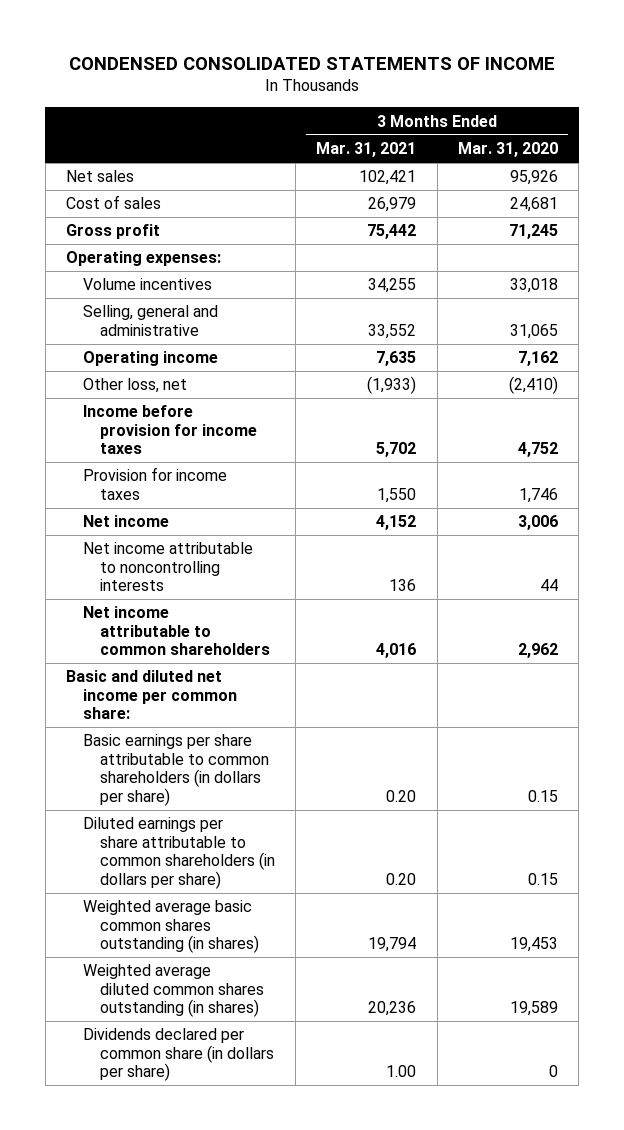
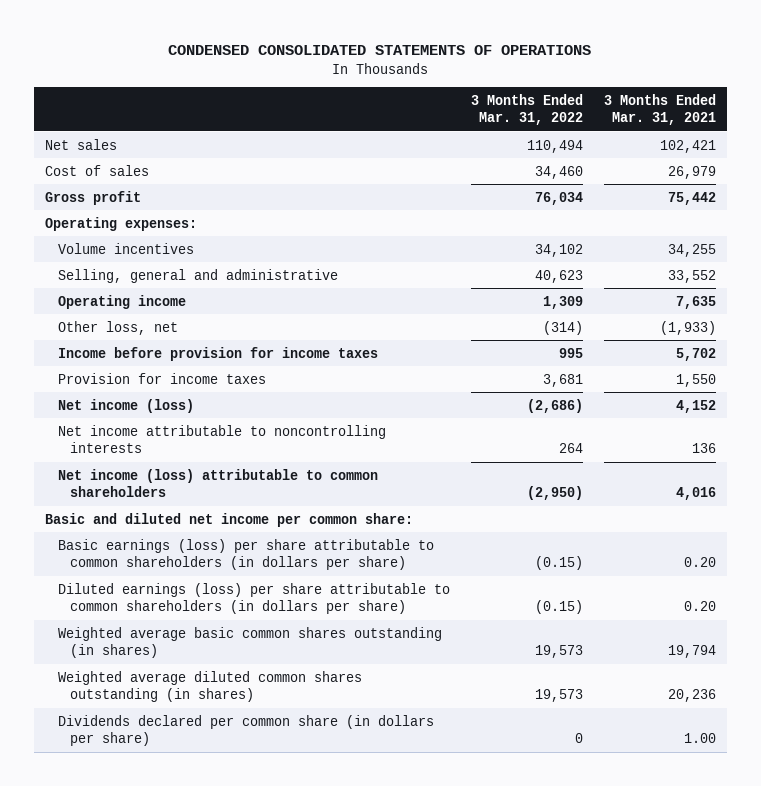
[68,56,555,70] CONDENSED CONSOLIDATED STATEMENTS OF INCOME -> [168,45,592,56] CONDENSED CONSOLIDATED STATEMENTS OF OPERATIONS
[457,142,558,158] Mar. 31, 2020 -> none
none -> [470,93,583,125] 3 Months Ended Mar. 31, 2022
[82,515,169,528] Net income -> [57,398,194,413] Net income (loss)
[82,606,270,656] Net income attributable to common shareholders -> [57,468,378,497] Net income (loss) attributable to common shareholders
[82,734,269,806] Basic earnings per share attributable to common shareholders (in dollars per share) -> [57,538,434,570] Basic earnings (loss) per share attributable to common shareholders (in dollars per share)
[82,817,275,889] Diluted earnings per share attributable to common shareholders (in dollars per share) -> [57,582,450,614] Diluted earnings (loss) per share attributable to common shareholders (in dollars per share)

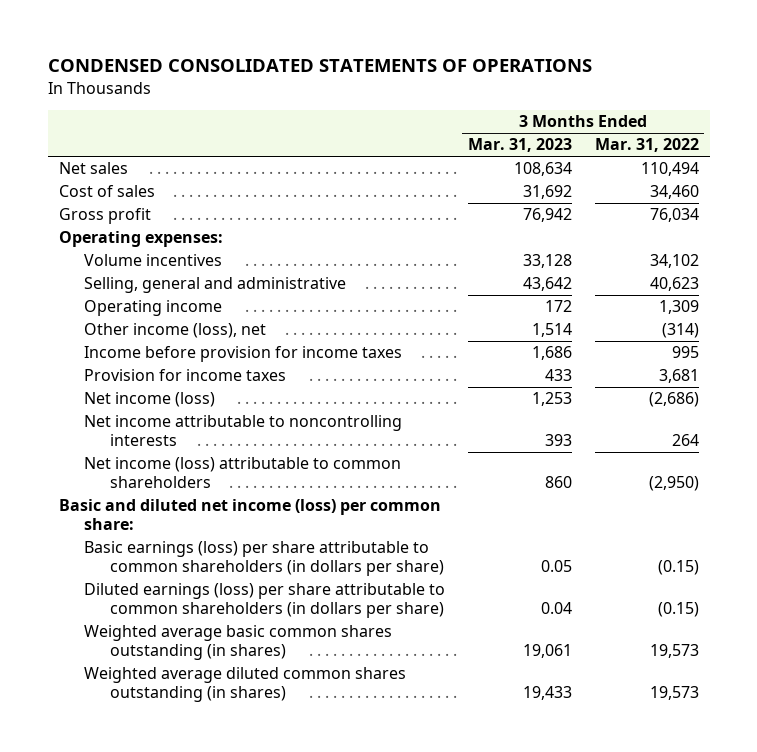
[604,93,717,125] 3 Months Ended Mar. 31, 2021 -> none
none -> [468,138,573,153] Mar. 31, 2023
[57,320,178,335] Other loss, net -> [84,323,267,339] Other income (loss), net
[44,512,413,527] Basic and diluted net income per common share: -> [58,499,441,531] Basic and diluted net income (loss) per common share:
[57,714,434,746] Dividends declared per common share (in dollars per share) -> none

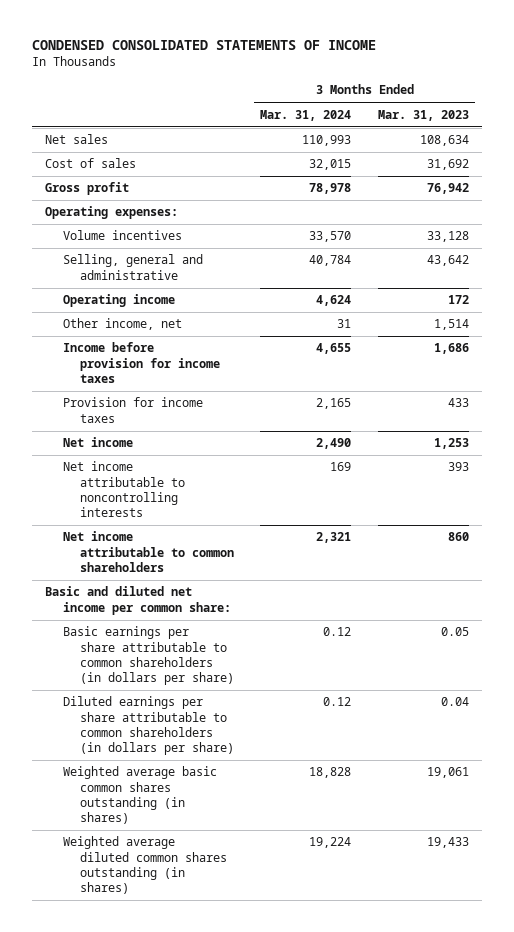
[47,59,592,73] CONDENSED CONSOLIDATED STATEMENTS OF OPERATIONS -> [32,40,377,51] CONDENSED CONSOLIDATED STATEMENTS OF INCOME
[594,138,699,153] Mar. 31, 2022 -> none
none -> [260,109,352,121] Mar. 31, 2024
[84,323,267,339] Other income (loss), net -> [62,318,182,331] Other income, net
[84,392,216,408] Net income (loss) -> [62,437,133,448] Net income
[84,457,402,489] Net income (loss) attributable to common shareholders -> [62,531,234,572] Net income attributable to common shareholders
[58,499,441,531] Basic and diluted net income (loss) per common share: -> [45,586,231,615] Basic and diluted net income per common share:
[84,541,444,577] Basic earnings (loss) per share attributable to common shareholders (in dollars per share) -> [62,626,234,686] Basic earnings per share attributable to common shareholders (in dollars per share)
[84,583,446,619] Diluted earnings (loss) per share attributable to common shareholders (in dollars per share) -> [62,696,234,756] Diluted earnings per share attributable to common shareholders (in dollars per share)

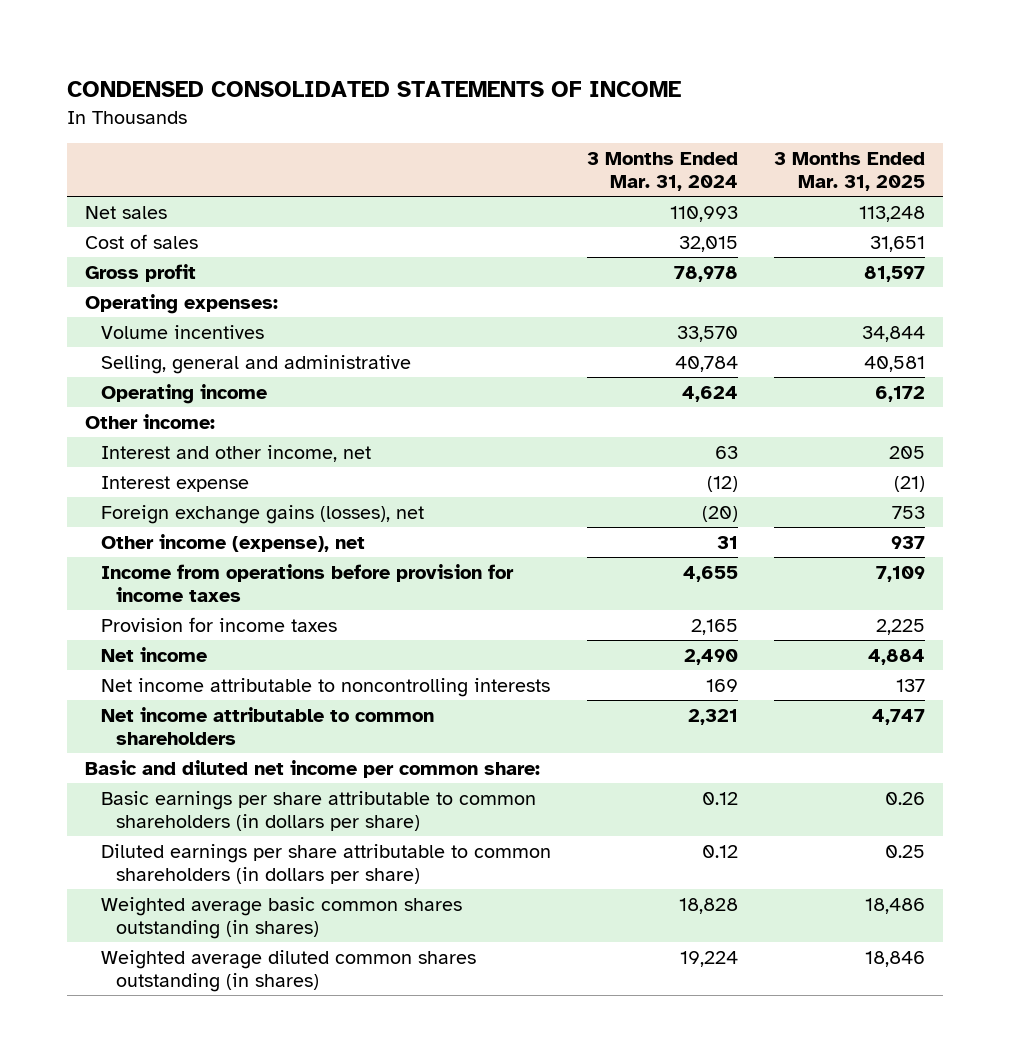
[377,109,469,121] Mar. 31, 2023 -> none
none -> [774,151,926,191] 3 Months Ended Mar. 31, 2025
none -> [84,413,215,429] Other income:
none -> [100,444,371,462] Interest and other income, net
none -> [100,475,249,492] Interest expense
none -> [100,504,424,524] Foreign exchange gains (losses), net
[62,318,182,331] Other income, net -> [100,533,365,552] Other income (expense), net
[62,342,220,383] Income before provision for income taxes -> [100,563,514,602] Income from operations before provision for income taxes

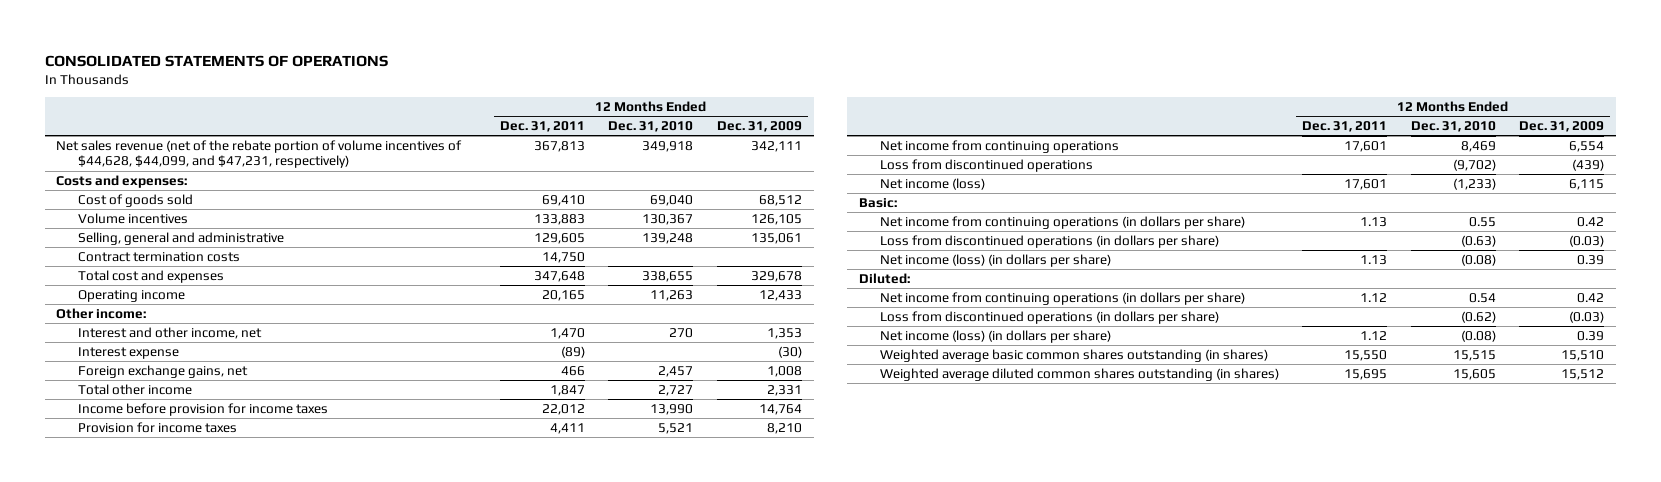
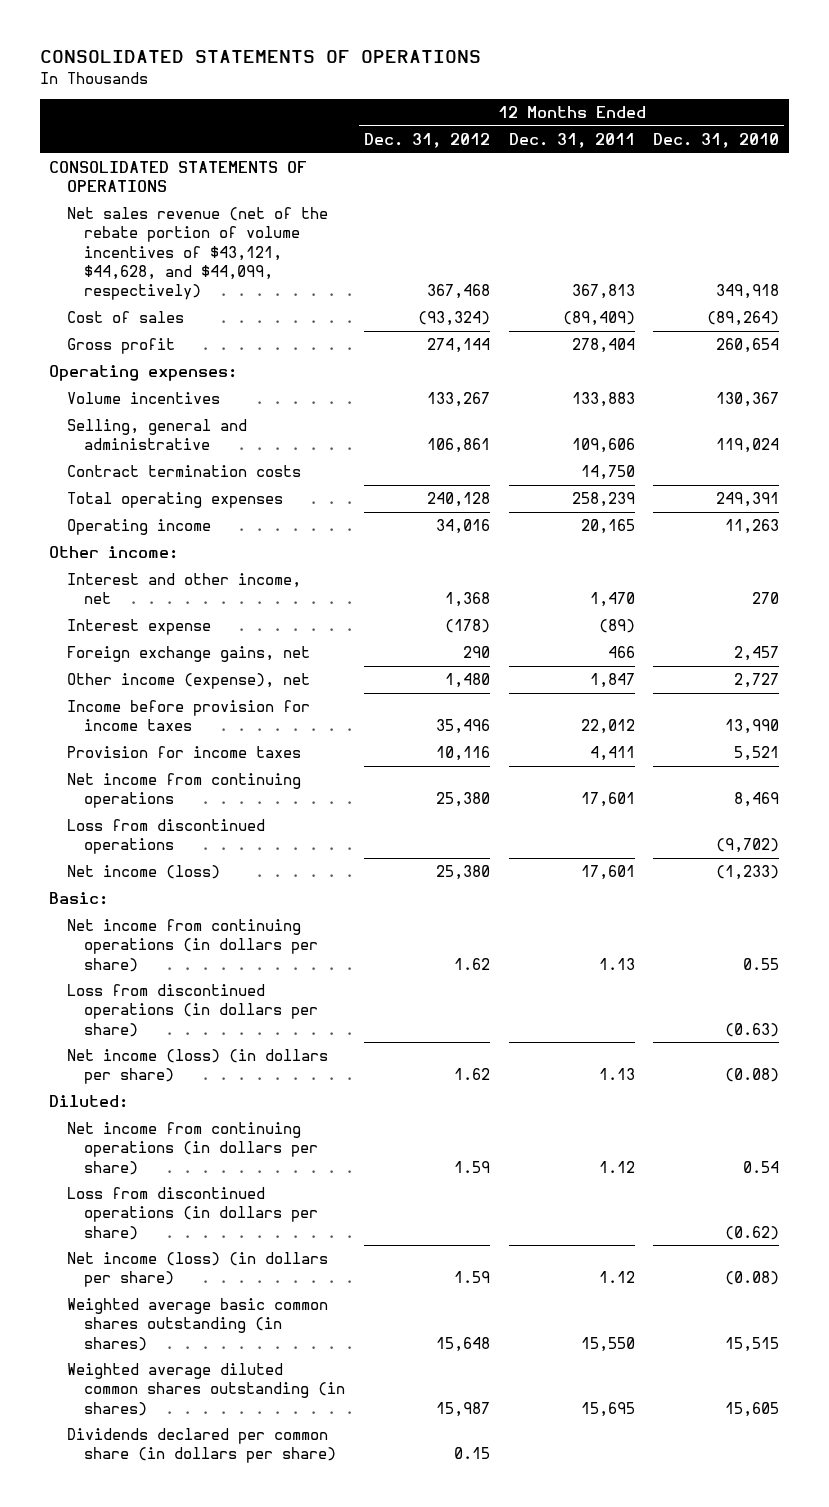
[716,120,802,132] Dec. 31, 2009 -> none
none -> [363,132,490,148] Dec. 31, 2012
[56,174,188,188] Costs and expenses: -> none
none -> [49,161,308,193] CONSOLIDATED STATEMENTS OF OPERATIONS
[56,139,463,169] Net sales revenue (net of the rebate portion of volume incentives of $44,628, $44,099, and $47,231, respectively) -> [66,207,328,301] Net sales revenue (net of the rebate portion of volume incentives of $43,121, $44,628, and $44,099, respectively)
[77,193,193,207] Cost of goods sold -> [66,311,184,324] Cost of sales
[542,194,586,206] 69,410 -> [562,311,635,327] (89,409)
[650,194,694,206] 69,040 -> [707,311,780,327] (89,264)
none -> [66,338,175,355] Gross profit
none -> [49,365,238,382] Operating expenses:
[534,232,586,244] 129,605 -> [571,438,635,454] 109,606
[642,232,694,244] 139,248 -> [716,438,780,454] 119,024
[77,269,224,283] Total cost and expenses -> none
none -> [66,492,283,509] Total operating expenses
[77,383,192,395] Total other income -> [66,673,310,690] Other income (expense), net
none -> [66,1428,336,1464] Dividends declared per common share (in dollars per share)

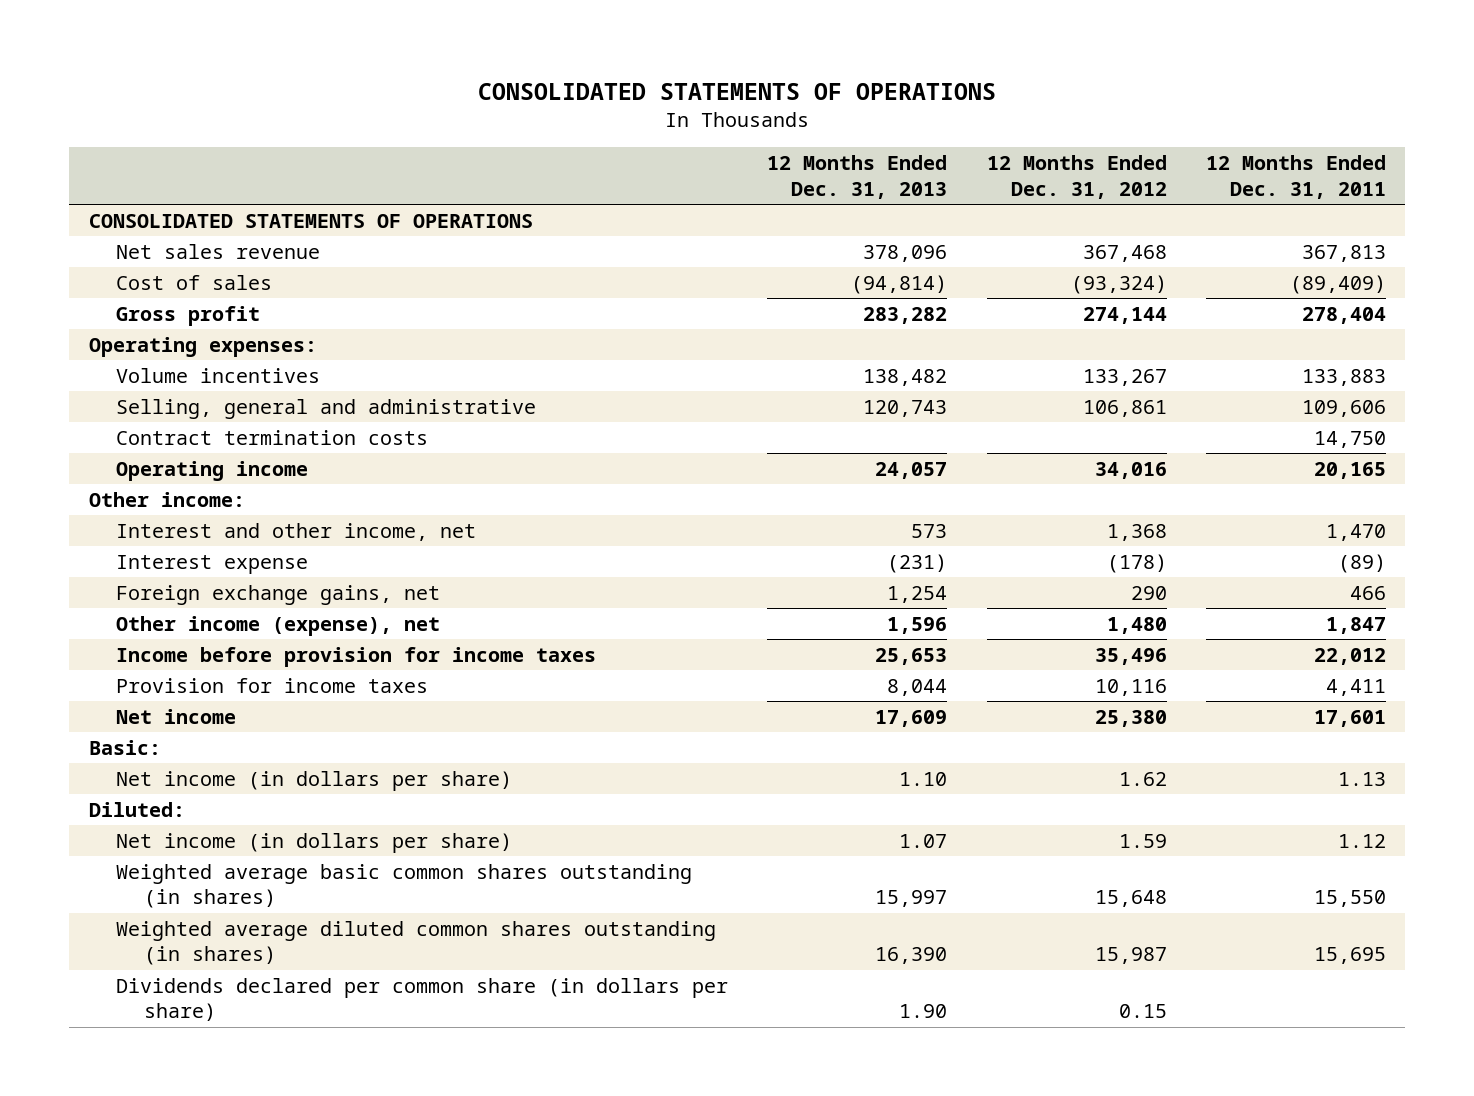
[653,132,780,148] Dec. 31, 2010 -> none
none -> [767,155,948,199] 12 Months Ended Dec. 31, 2013
[66,207,328,301] Net sales revenue (net of the rebate portion of volume incentives of $43,121, $44,628, and $44,099, respectively) -> [116,243,321,259] Net sales revenue
[66,492,283,509] Total operating expenses -> none
[66,773,301,809] Net income from continuing operations -> none
[66,819,265,855] Loss from discontinued operations -> none
[66,865,220,880] Net income (loss) -> [116,708,237,724] Net income
[66,919,318,972] Net income from continuing operations (in dollars per share) -> none
[66,984,318,1037] Loss from discontinued operations (in dollars per share) -> none
[66,1049,328,1085] Net income (loss) (in dollars per share) -> [116,770,513,791] Net income (in dollars per share)
[66,1122,318,1175] Net income from continuing operations (in dollars per share) -> none
[66,1187,318,1240] Loss from discontinued operations (in dollars per share) -> none
[66,1252,328,1288] Net income (loss) (in dollars per share) -> [116,832,513,853] Net income (in dollars per share)

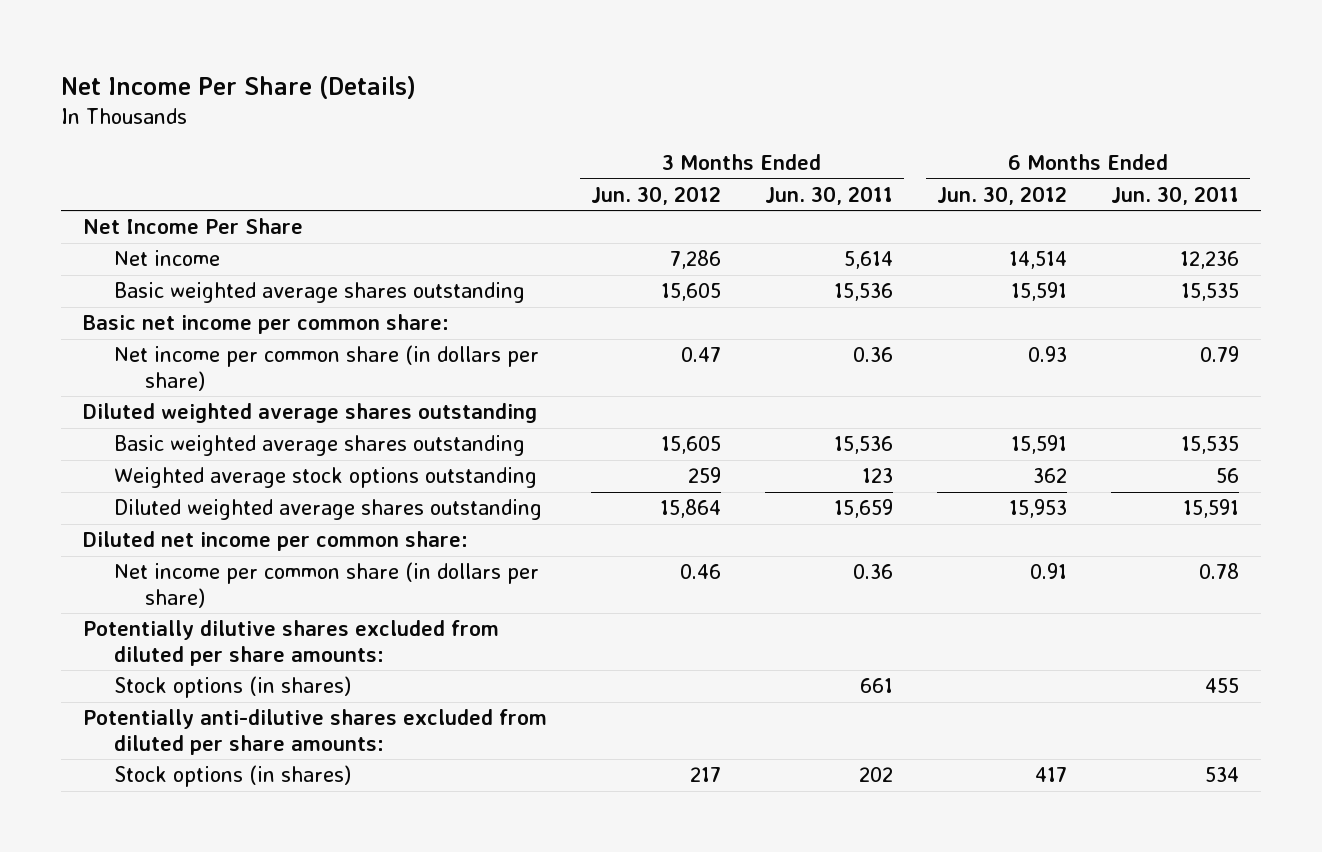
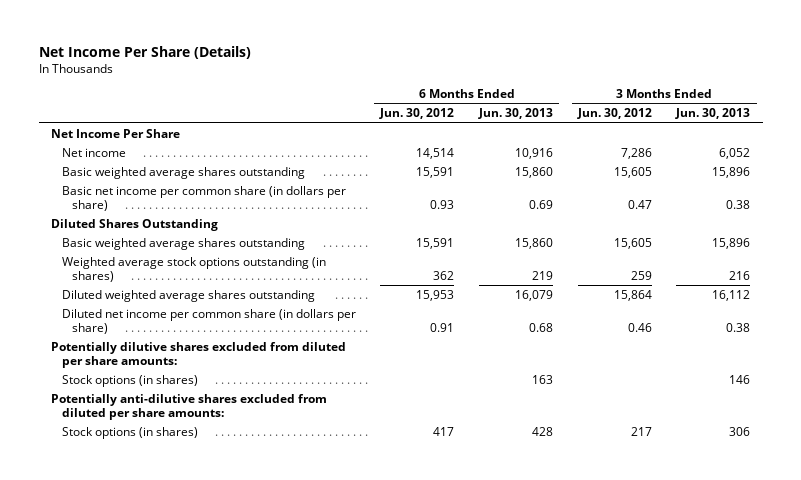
[764,185,893,205] Jun. 30, 2011 -> none
[1110,185,1239,205] Jun. 30, 2011 -> none
none -> [478,108,554,120] Jun. 30, 2013
none -> [675,108,751,120] Jun. 30, 2013
[82,314,449,335] Basic net income per common share: -> none
[114,345,540,391] Net income per common share (in dollars per share) -> [61,185,346,211] Basic net income per common share (in dollars per share)
[82,403,537,424] Diluted weighted average shares outstanding -> [50,218,218,231] Diluted Shares Outstanding
[114,467,538,489] Weighted average stock options outstanding -> [61,256,326,282] Weighted average stock options outstanding (in shares)
[82,531,468,552] Diluted net income per common share: -> none
[114,562,540,608] Net income per common share (in dollars per share) -> [61,308,356,334] Diluted net income per common share (in dollars per share)

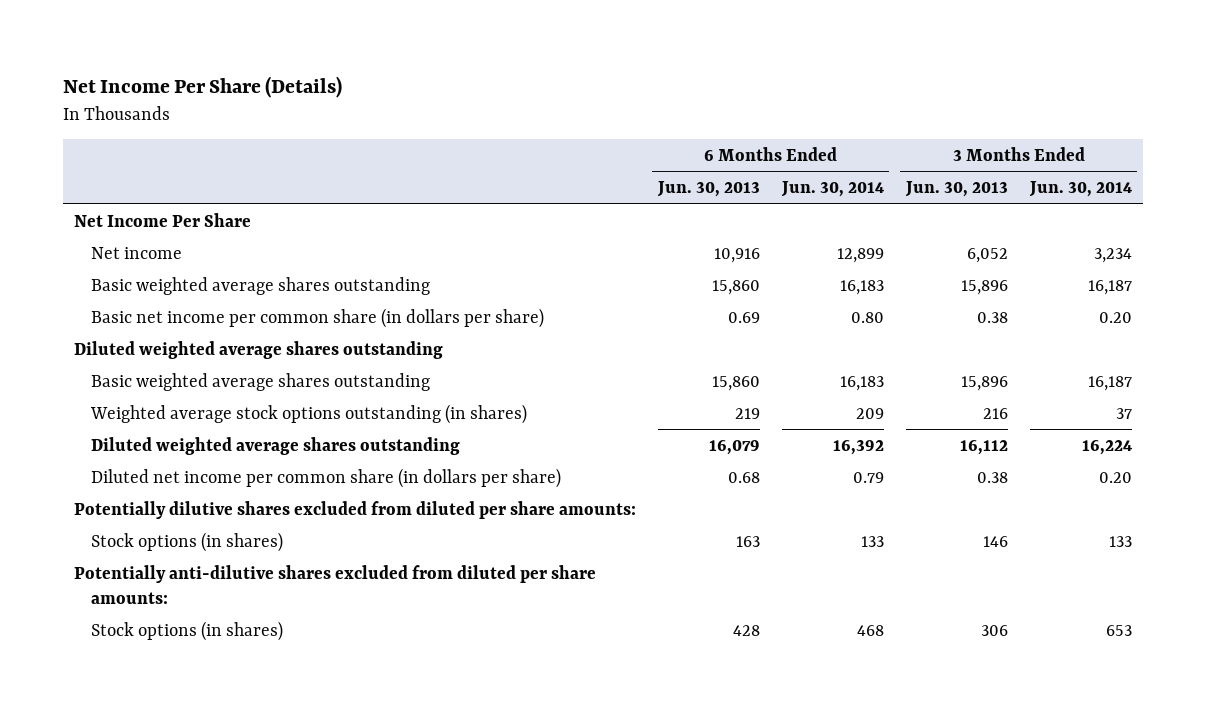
[379,108,455,120] Jun. 30, 2012 -> none
[576,108,652,120] Jun. 30, 2012 -> none
none -> [780,181,884,198] Jun. 30, 2014
none -> [1028,181,1132,198] Jun. 30, 2014
[50,218,218,231] Diluted Shares Outstanding -> [73,340,443,359] Diluted weighted average shares outstanding

